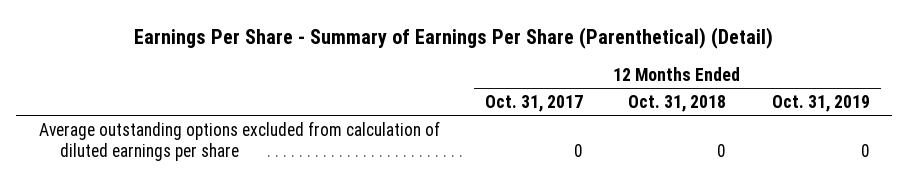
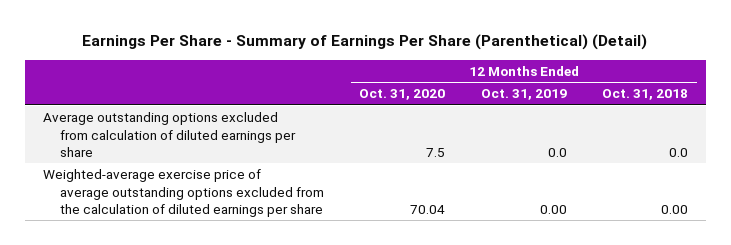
[485,94,584,112] Oct. 31, 2017 -> none
none -> [359,89,446,101] Oct. 31, 2020
[717,144,727,158] 0 -> [668,148,688,158] 0.0
[860,144,870,158] 0 -> [547,148,567,158] 0.0
none -> [42,169,325,218] Weighted-average exercise price of average outstanding options excluded from the calculation of diluted earnings per share

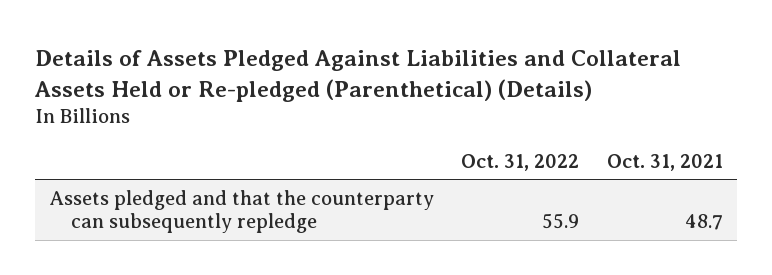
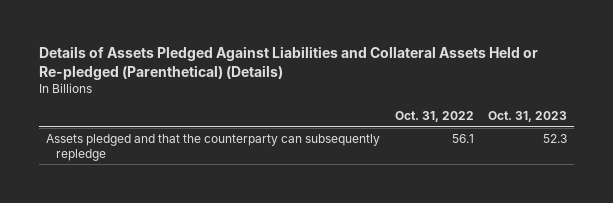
[607,154,724,172] Oct. 31, 2021 -> none
none -> [487,111,567,123] Oct. 31, 2023
[542,213,580,230] 55.9 -> [451,134,474,144] 56.1

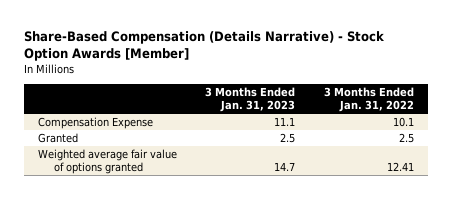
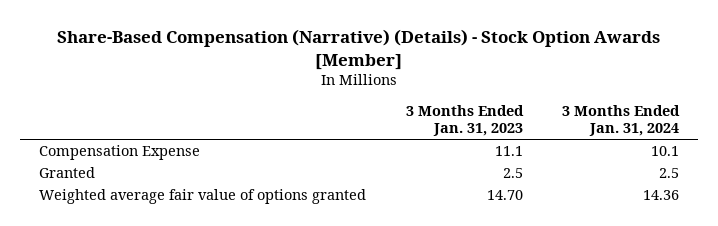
[23,30,384,61] Share-Based Compensation (Details Narrative) - Stock Option Awards [Member] -> [57,28,661,70] Share-Based Compensation (Narrative) (Details) - Stock Option Awards [Member]
[323,86,414,113] 3 Months Ended Jan. 31, 2022 -> none
none -> [561,105,680,137] 3 Months Ended Jan. 31, 2024
[274,162,296,172] 14.7 -> [486,190,523,201] 14.70

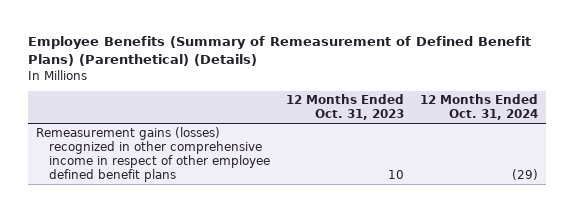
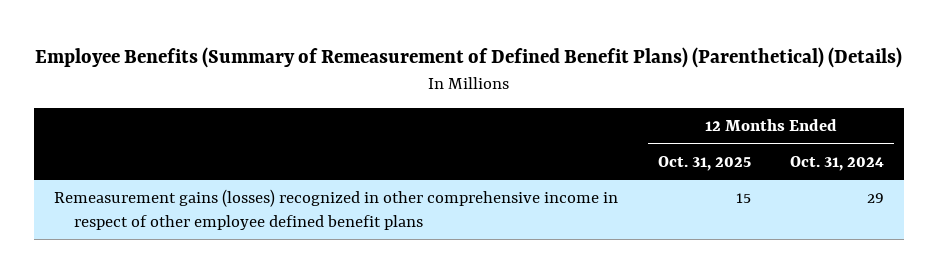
[285,94,404,121] 12 Months Ended Oct. 31, 2023 -> none
none -> [657,155,751,171] Oct. 31, 2025
[512,168,539,180] (29) -> [867,193,885,204] 29

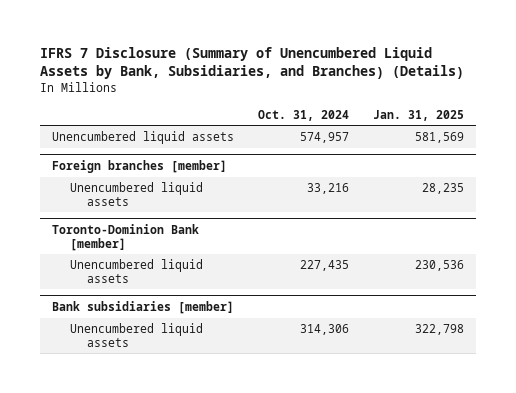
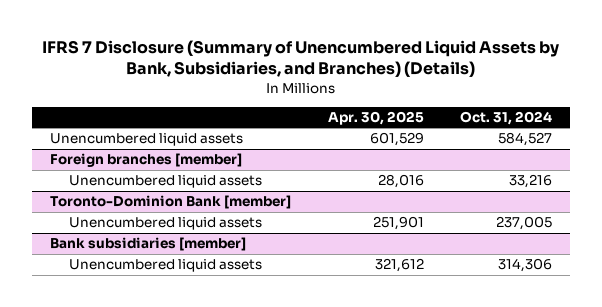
[372,109,464,121] Jan. 31, 2025 -> none
none -> [327,110,424,125] Apr. 30, 2025
[299,132,349,144] 574,957 -> [497,132,552,147] 584,527
[299,260,349,272] 227,435 -> [495,216,552,231] 237,005

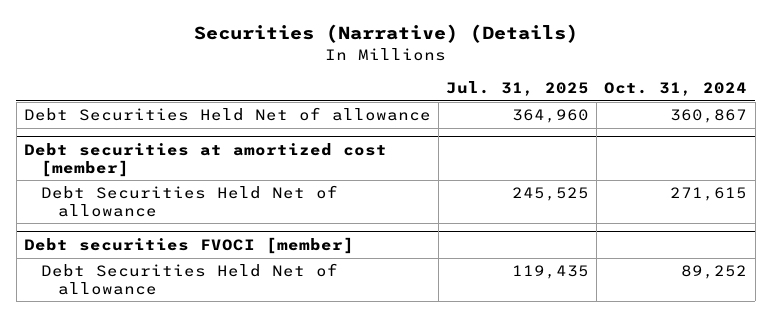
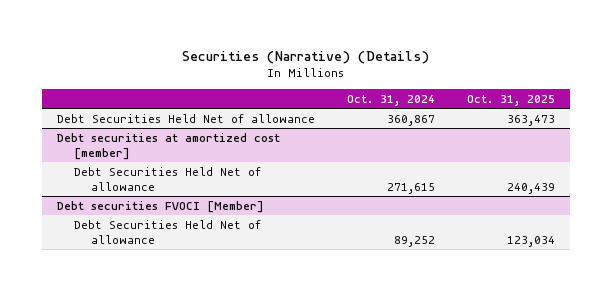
[446,80,590,96] Jul. 31, 2025 -> none
none -> [466,94,555,106] Oct. 31, 2025
[23,236,354,254] Debt securities FVOCI [member] -> [57,200,265,213] Debt securities FVOCI [Member]

